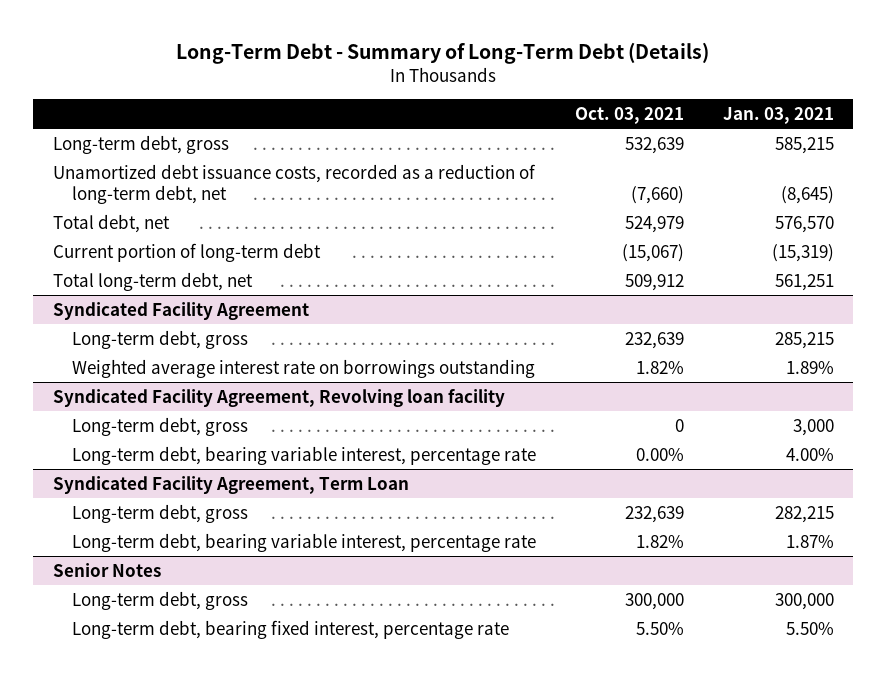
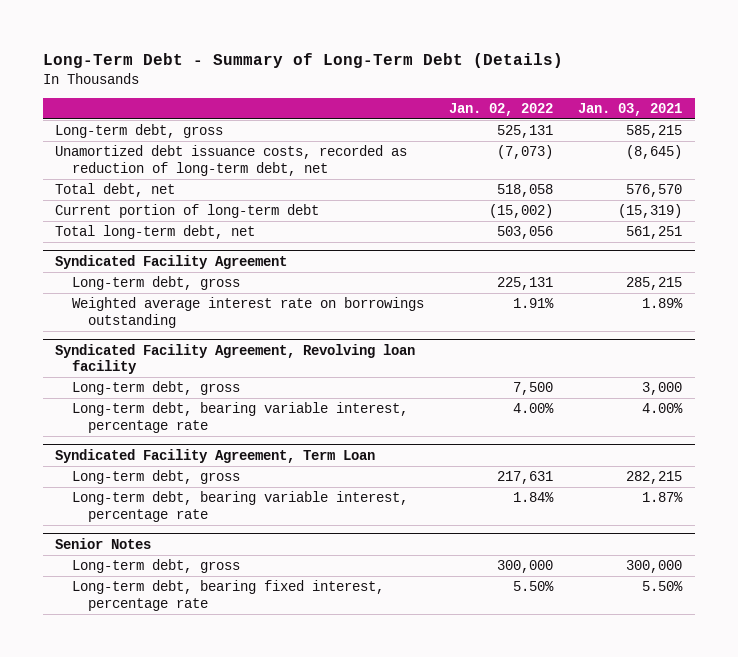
[574,106,684,124] Oct. 03, 2021 -> none
none -> [449,102,554,116] Jan. 02, 2022
[52,163,536,204] Unamortized debt issuance costs, recorded as a reduction of long-term debt, net -> [55,145,408,177] Unamortized debt issuance costs, recorded as reduction of long-term debt, net

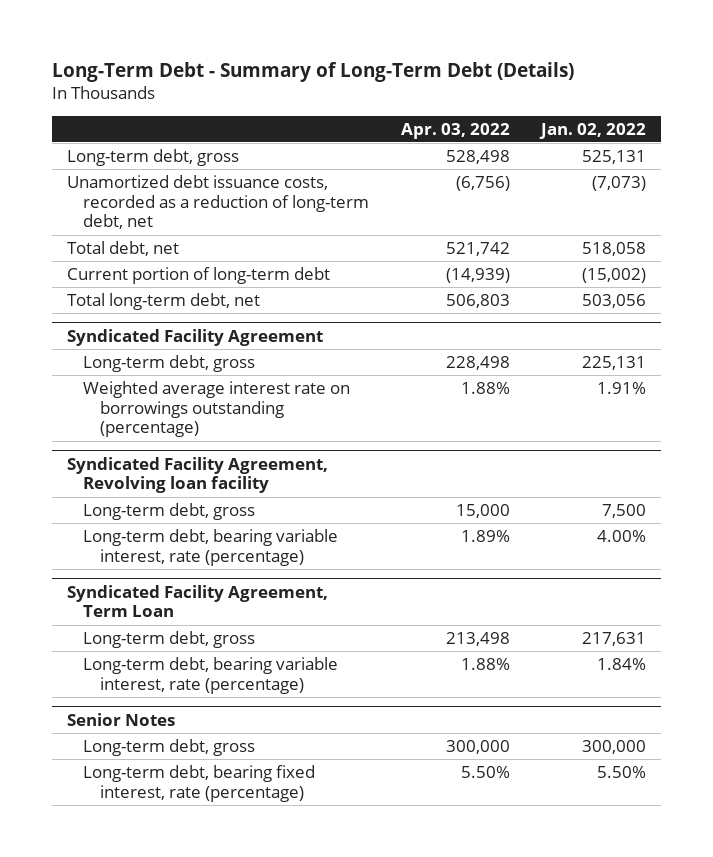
[578,102,683,116] Jan. 03, 2021 -> none
none -> [400,122,510,139] Apr. 03, 2022
[55,145,408,177] Unamortized debt issuance costs, recorded as reduction of long-term debt, net -> [67,174,370,230] Unamortized debt issuance costs, recorded as a reduction of long-term debt, net
[71,297,424,329] Weighted average interest rate on borrowings outstanding -> [83,380,351,438] Weighted average interest rate on borrowings outstanding (percentage)
[71,402,408,434] Long-term debt, bearing variable interest, percentage rate -> [83,528,339,566] Long-term debt, bearing variable interest, rate (percentage)
[71,491,408,523] Long-term debt, bearing variable interest, percentage rate -> [83,656,339,694] Long-term debt, bearing variable interest, rate (percentage)
[71,580,384,612] Long-term debt, bearing fixed interest, percentage rate -> [83,764,316,802] Long-term debt, bearing fixed interest, rate (percentage)

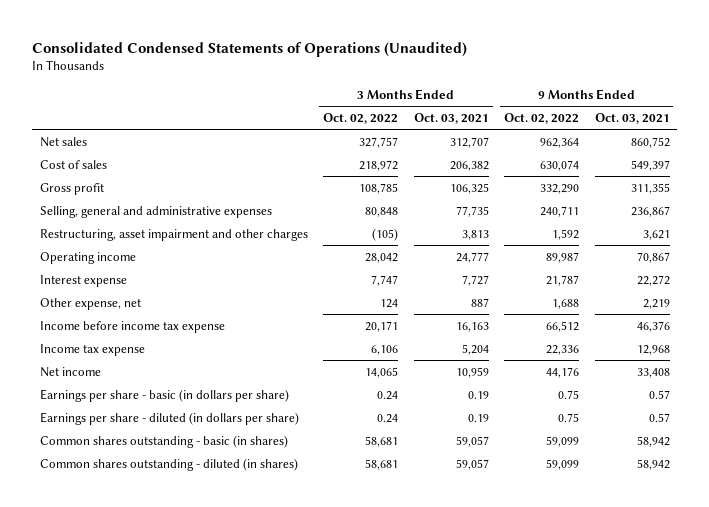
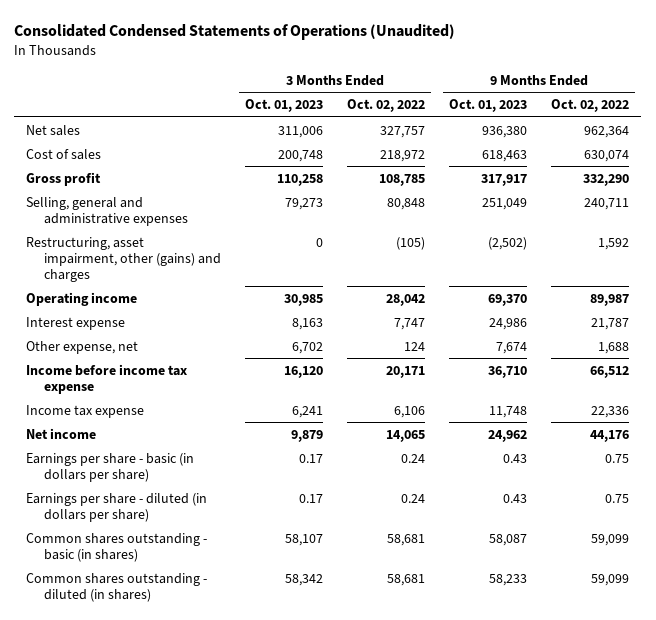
[413,112,489,124] Oct. 03, 2021 -> none
[594,112,670,124] Oct. 03, 2021 -> none
none -> [244,99,323,113] Oct. 01, 2023
none -> [449,99,528,113] Oct. 01, 2023
[39,228,308,241] Restructuring, asset impairment and other charges -> [26,236,221,282] Restructuring, asset impairment, other (gains) and charges

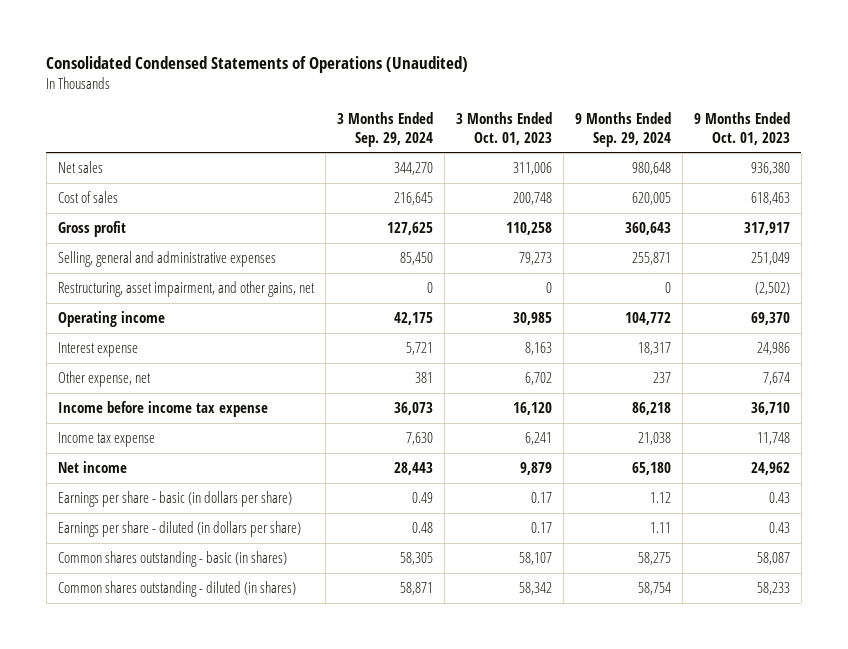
[347,99,426,113] Oct. 02, 2022 -> none
[551,99,630,113] Oct. 02, 2022 -> none
none -> [336,112,433,147] 3 Months Ended Sep. 29, 2024
none -> [574,112,671,147] 9 Months Ended Sep. 29, 2024
[26,236,221,282] Restructuring, asset impairment, other (gains) and charges -> [57,281,315,298] Restructuring, asset impairment, and other gains, net

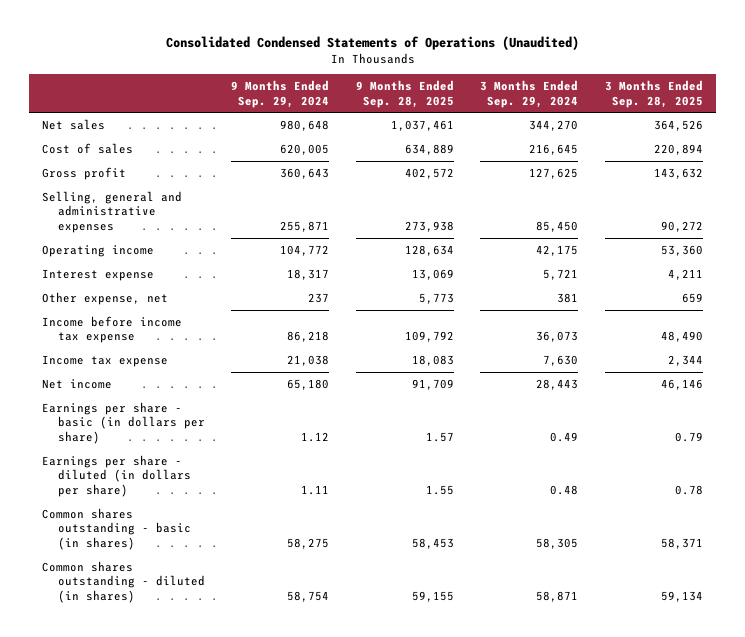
[455,112,552,145] 3 Months Ended Oct. 01, 2023 -> none
[693,112,790,145] 9 Months Ended Oct. 01, 2023 -> none
none -> [355,79,454,108] 9 Months Ended Sep. 28, 2025
none -> [604,79,703,108] 3 Months Ended Sep. 28, 2025
[57,281,315,298] Restructuring, asset impairment, and other gains, net -> none

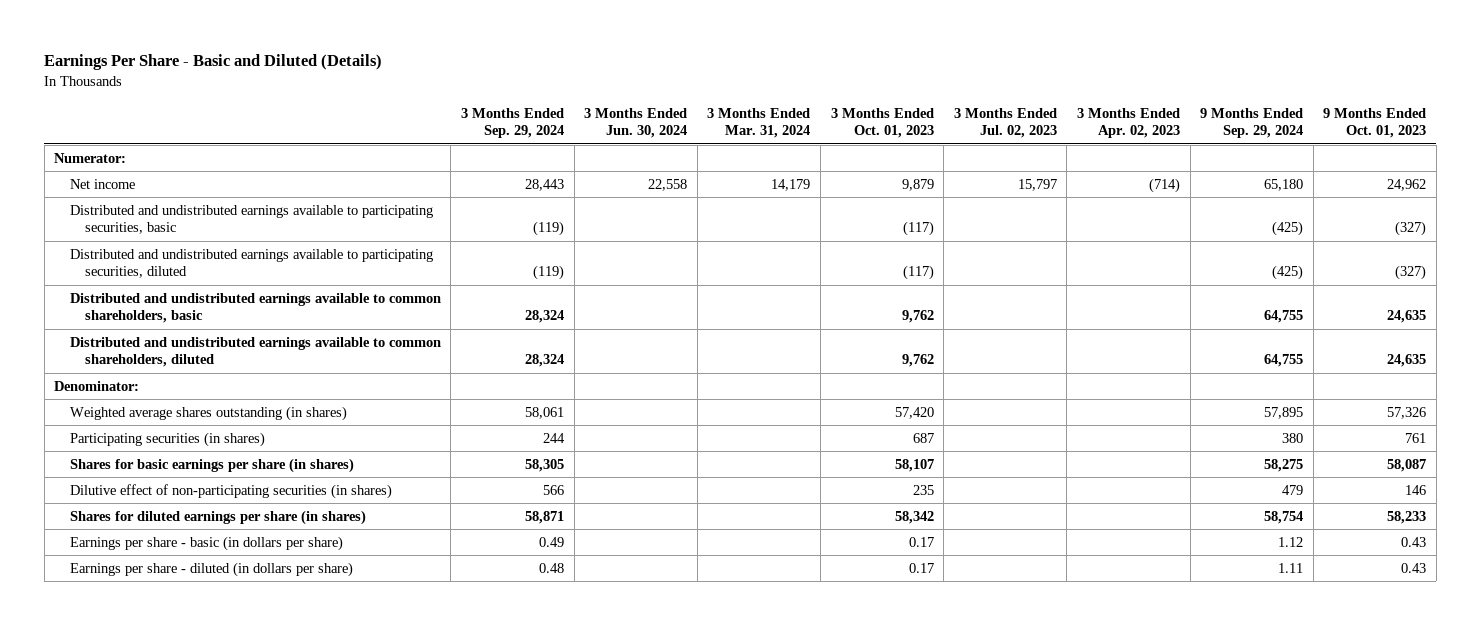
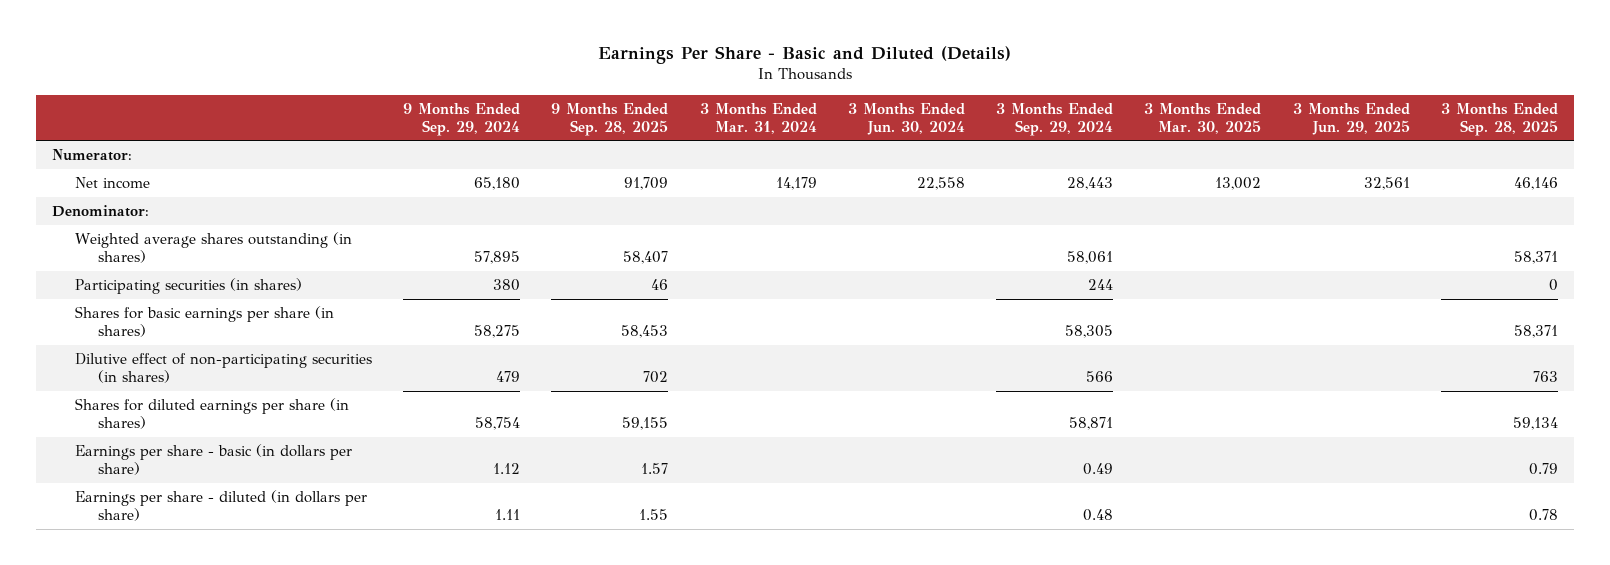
[830,108,934,139] 3 Months Ended Oct. 01, 2023 -> none
[953,108,1057,139] 3 Months Ended Jul. 02, 2023 -> none
[1076,108,1180,139] 3 Months Ended Apr. 02, 2023 -> none
[1323,108,1427,139] 9 Months Ended Oct. 01, 2023 -> none
none -> [551,102,669,136] 9 Months Ended Sep. 28, 2025
none -> [1144,102,1262,134] 3 Months Ended Mar. 30, 2025
none -> [1292,102,1410,135] 3 Months Ended Jun. 29, 2025
none -> [1440,102,1558,136] 3 Months Ended Sep. 28, 2025
[69,204,433,235] Distributed and undistributed earnings available to participating securities, basic -> none
[69,248,433,279] Distributed and undistributed earnings available to participating securities, diluted -> none
[69,292,441,324] Distributed and undistributed earnings available to common shareholders, basic -> none
[69,336,441,368] Distributed and undistributed earnings available to common shareholders, diluted -> none

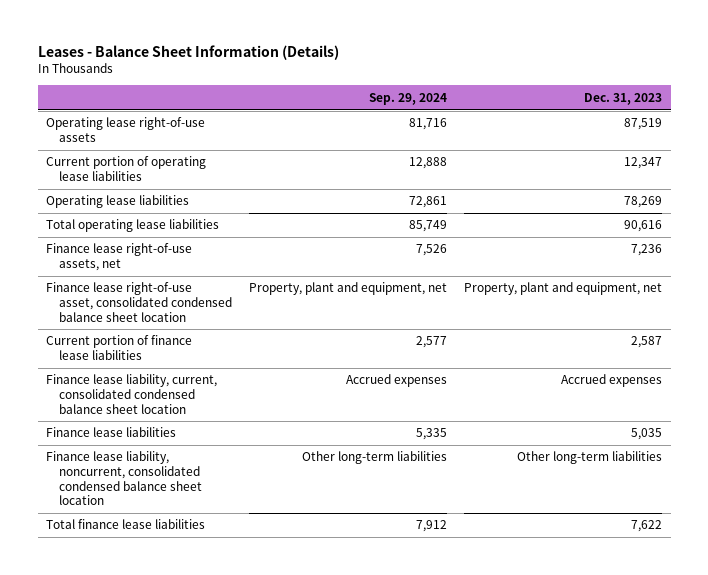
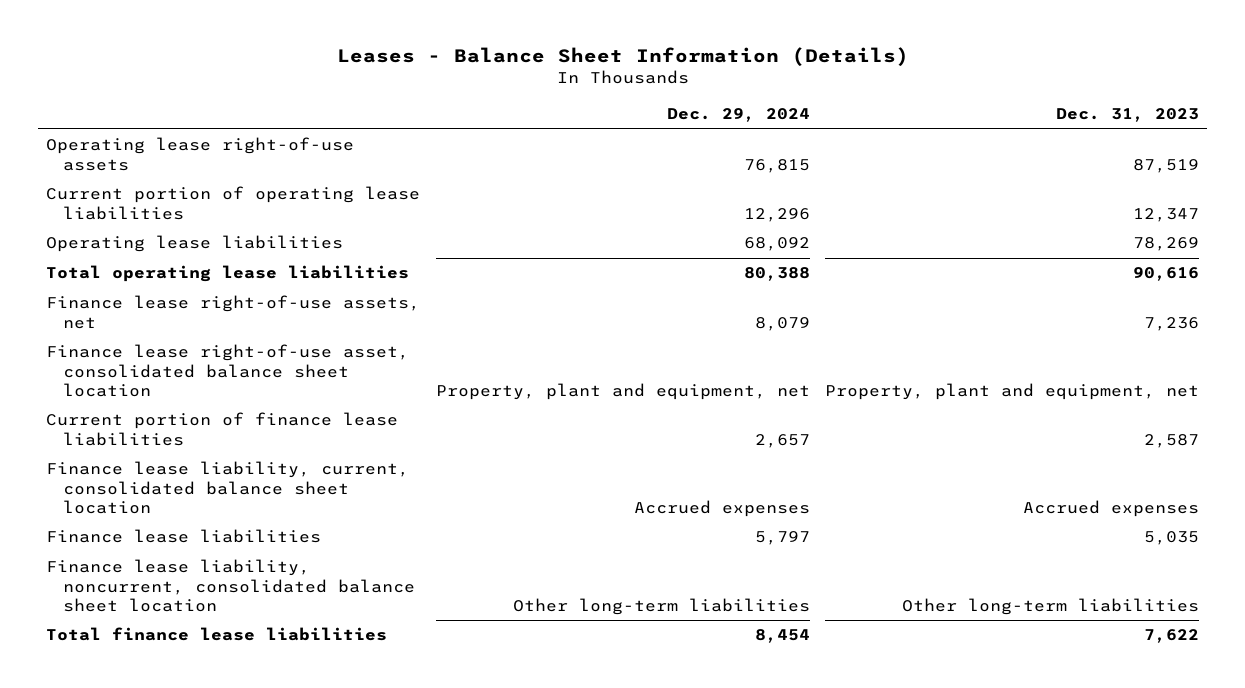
[368,92,447,105] Sep. 29, 2024 -> none
none -> [666,108,810,123] Dec. 29, 2024
[46,282,232,322] Finance lease right-of-use asset, consolidated condensed balance sheet location -> [45,344,409,397] Finance lease right-of-use asset, consolidated balance sheet location
[46,374,218,414] Finance lease liability, current, consolidated condensed balance sheet location -> [45,461,409,514] Finance lease liability, current, consolidated balance sheet location
[46,451,202,506] Finance lease liability, noncurrent, consolidated condensed balance sheet location -> [45,559,416,612] Finance lease liability, noncurrent, consolidated balance sheet location

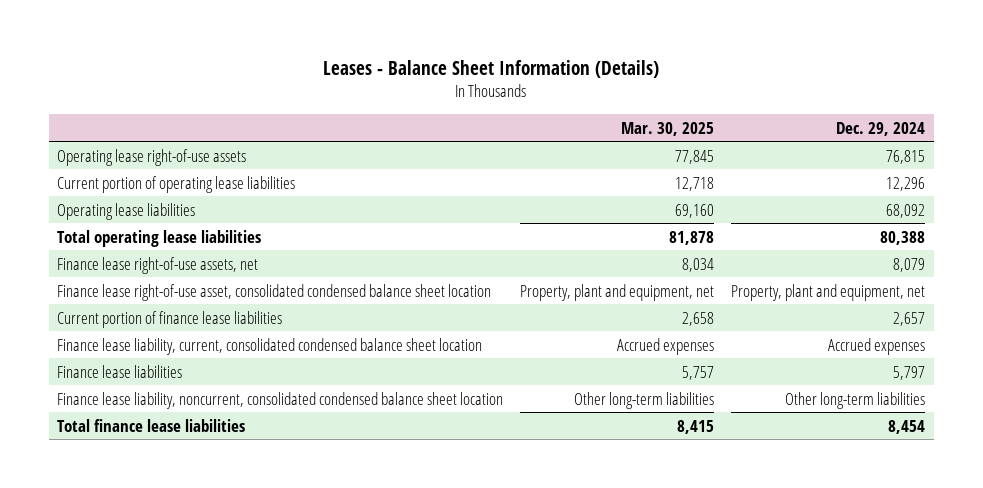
[1056,108,1200,123] Dec. 31, 2023 -> none
none -> [621,121,715,136] Mar. 30, 2025
[45,344,409,397] Finance lease right-of-use asset, consolidated balance sheet location -> [57,283,492,301] Finance lease right-of-use asset, consolidated condensed balance sheet location
[45,461,409,514] Finance lease liability, current, consolidated balance sheet location -> [57,337,483,355] Finance lease liability, current, consolidated condensed balance sheet location
[45,559,416,612] Finance lease liability, noncurrent, consolidated balance sheet location -> [57,391,504,409] Finance lease liability, noncurrent, consolidated condensed balance sheet location

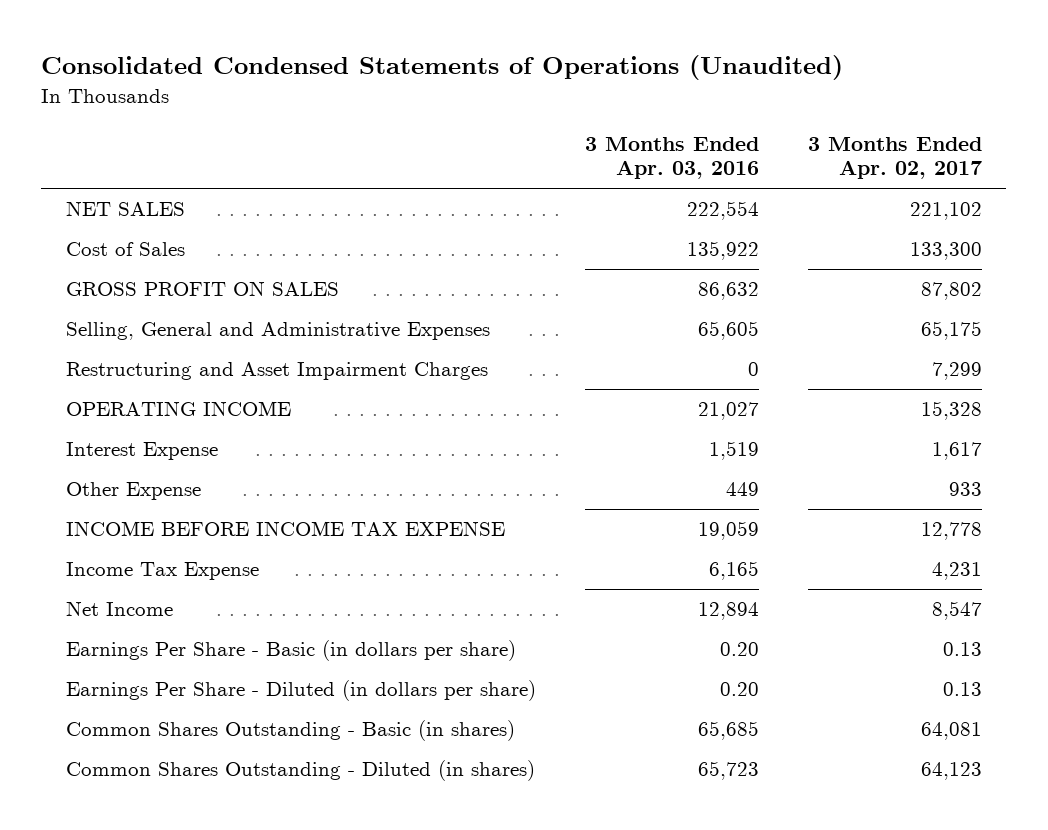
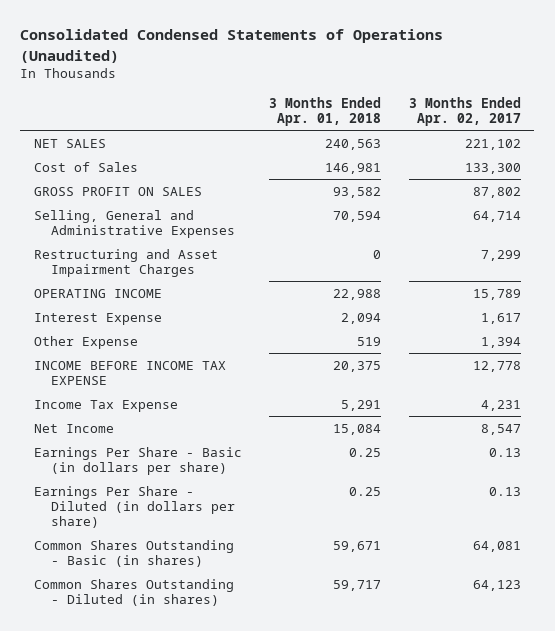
[584,137,759,180] 3 Months Ended Apr. 03, 2016 -> none
none -> [269,96,382,127] 3 Months Ended Apr. 01, 2018
[920,321,982,341] 65,175 -> [472,210,521,222] 64,714
[920,401,982,421] 15,328 -> [472,288,521,300] 15,789
[948,482,982,497] 933 -> [480,336,521,348] 1,394

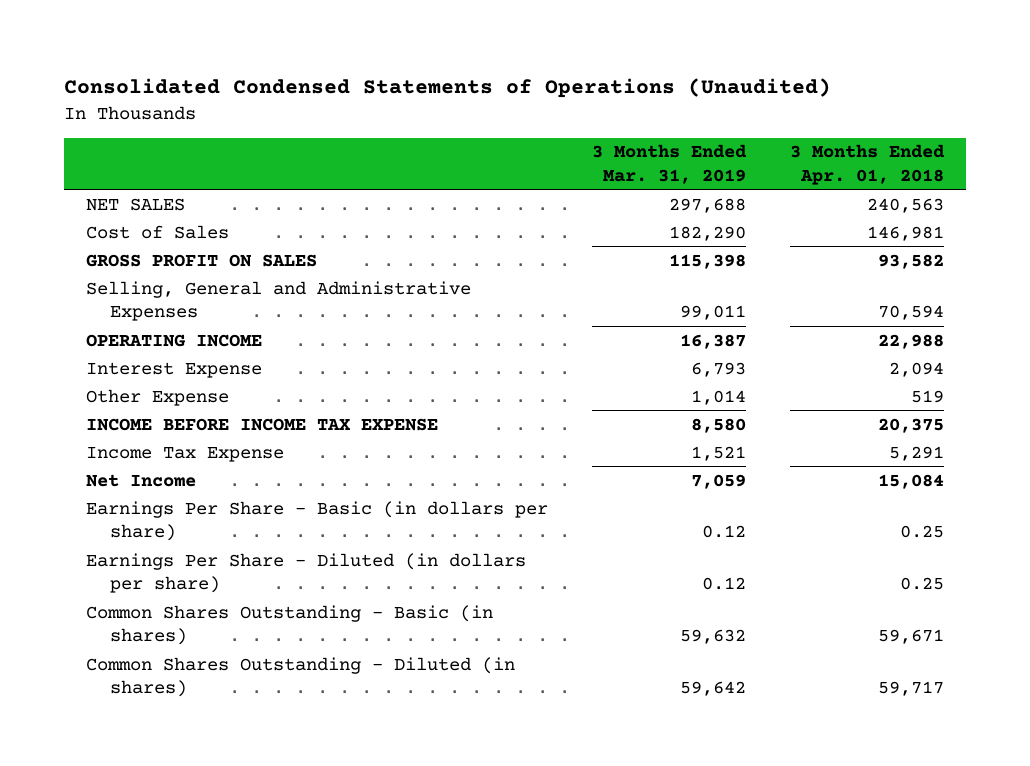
[408,96,521,127] 3 Months Ended Apr. 02, 2017 -> none
none -> [592,144,748,184] 3 Months Ended Mar. 31, 2019
[33,248,218,277] Restructuring and Asset Impairment Charges -> none

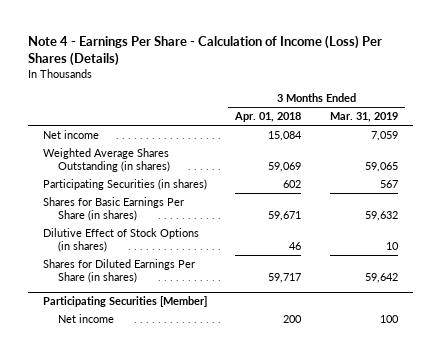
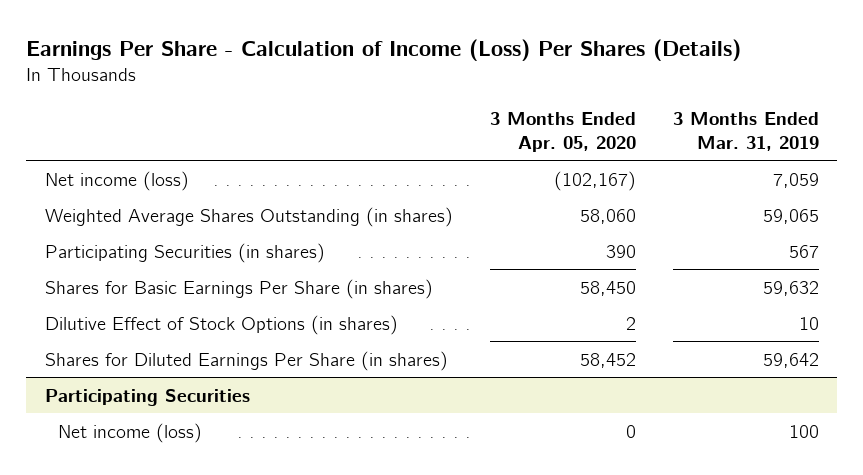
[28,34,383,67] Note 4 - Earnings Per Share - Calculation of Income (Loss) Per Shares (Details) -> [25,38,741,61] Earnings Per Share - Calculation of Income (Loss) Per Shares (Details)
[234,112,302,123] Apr. 01, 2018 -> none
none -> [489,111,636,152] 3 Months Ended Apr. 05, 2020
[42,129,99,139] Net income -> [44,170,189,191] Net income (loss)
[42,296,207,308] Participating Securities [Member] -> [44,388,250,406] Participating Securities
[58,313,115,323] Net income -> [58,422,203,443] Net income (loss)

